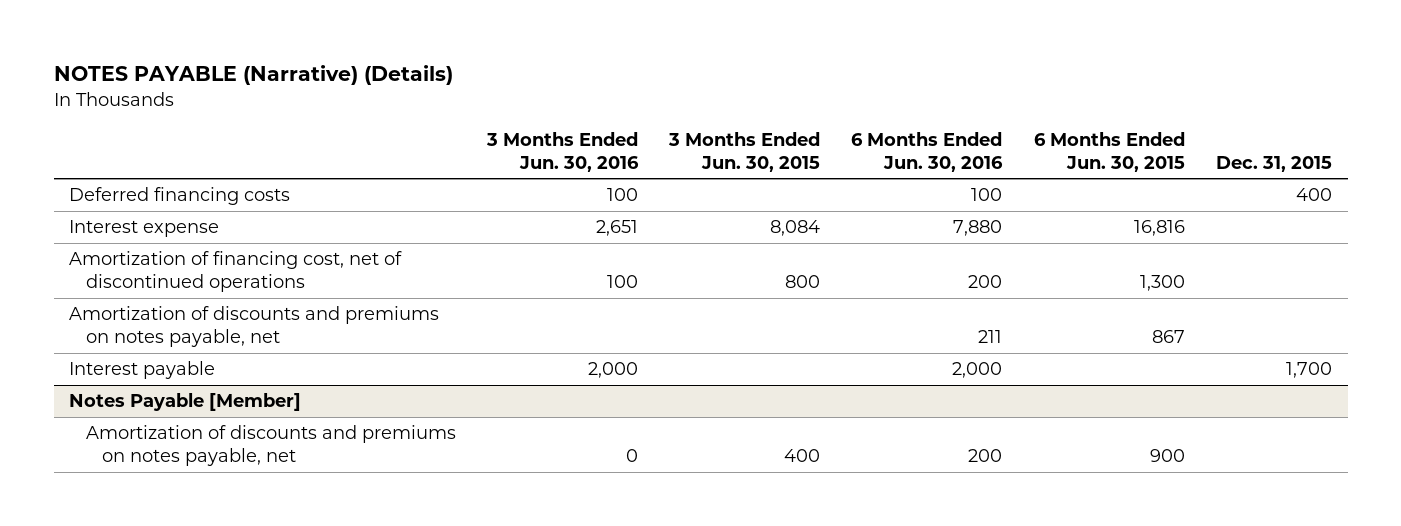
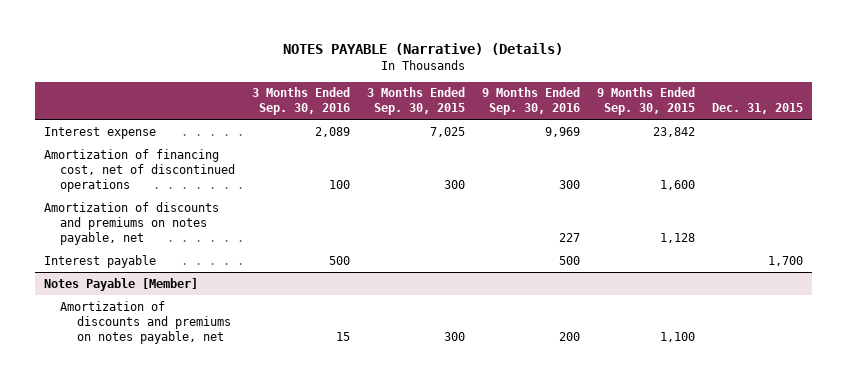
[485,131,639,172] 3 Months Ended Jun. 30, 2016 -> none
[668,131,821,172] 3 Months Ended Jun. 30, 2015 -> none
[851,131,1004,172] 6 Months Ended Jun. 30, 2016 -> none
[1033,131,1185,172] 6 Months Ended Jun. 30, 2015 -> none
none -> [252,87,351,116] 3 Months Ended Sep. 30, 2016
none -> [367,87,466,116] 3 Months Ended Sep. 30, 2015
none -> [482,87,581,116] 9 Months Ended Sep. 30, 2016
none -> [597,87,696,116] 9 Months Ended Sep. 30, 2015
[69,187,291,206] Deferred financing costs -> none

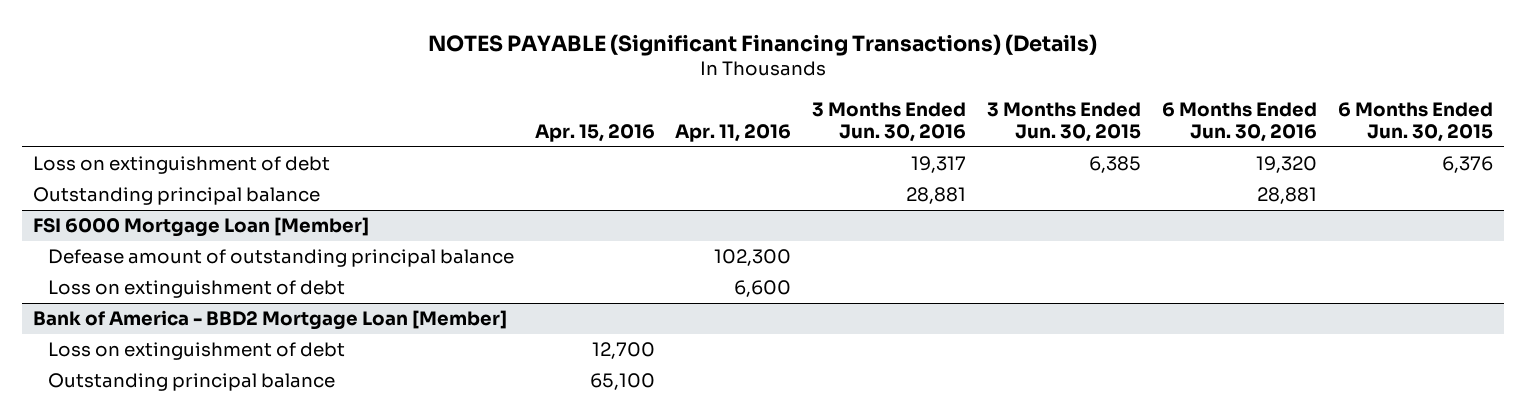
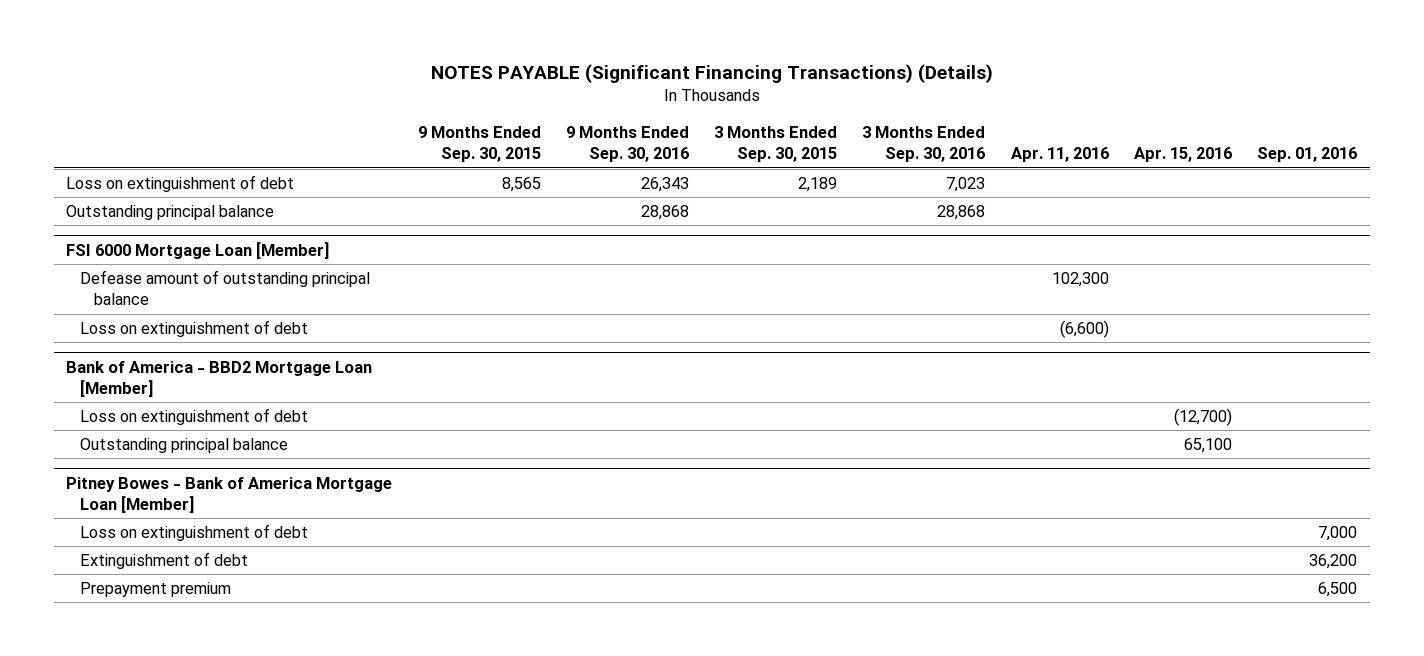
[812,102,967,143] 3 Months Ended Jun. 30, 2016 -> none
[987,102,1142,143] 3 Months Ended Jun. 30, 2015 -> none
[1162,102,1318,143] 6 Months Ended Jun. 30, 2016 -> none
[1338,102,1494,143] 6 Months Ended Jun. 30, 2015 -> none
none -> [417,125,541,163] 9 Months Ended Sep. 30, 2015
none -> [565,125,689,163] 9 Months Ended Sep. 30, 2016
none -> [714,125,838,163] 3 Months Ended Sep. 30, 2015
none -> [862,125,986,163] 3 Months Ended Sep. 30, 2016
none -> [1257,147,1358,163] Sep. 01, 2016
[734,280,792,298] 6,600 -> [1059,320,1109,339] (6,600)
[591,342,655,360] 12,700 -> [1173,408,1232,427] (12,700)
none -> [66,476,393,513] Pitney Bowes - Bank of America Mortgage Loan [Member]
none -> [80,524,309,542] Loss on extinguishment of debt
none -> [80,552,249,570] Extinguishment of debt
none -> [80,582,232,598] Prepayment premium

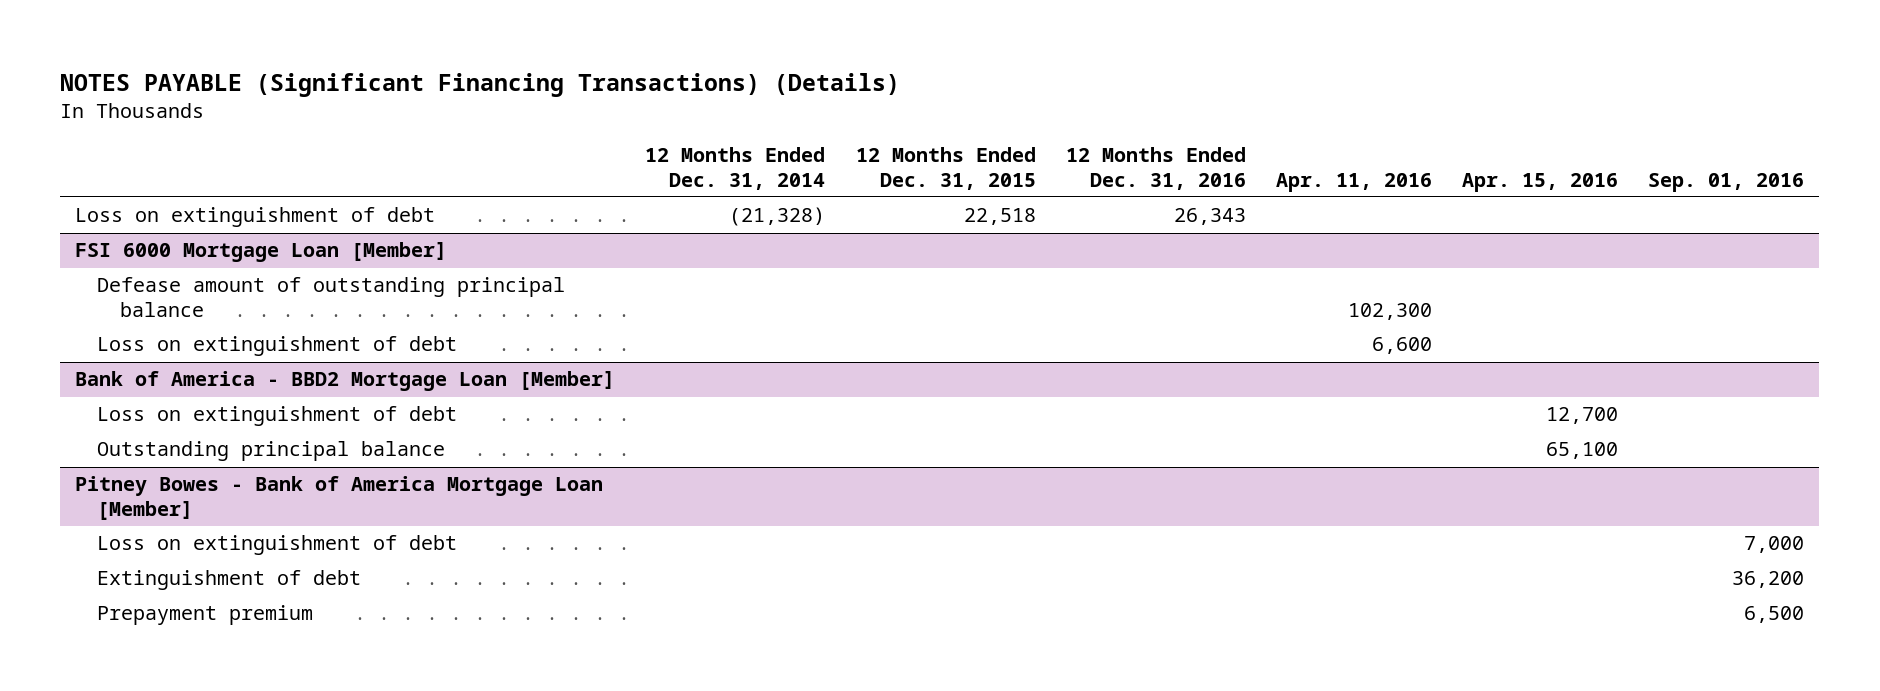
[417,125,541,163] 9 Months Ended Sep. 30, 2015 -> none
[565,125,689,163] 9 Months Ended Sep. 30, 2016 -> none
[714,125,838,163] 3 Months Ended Sep. 30, 2015 -> none
[862,125,986,163] 3 Months Ended Sep. 30, 2016 -> none
none -> [645,147,826,190] 12 Months Ended Dec. 31, 2014
none -> [855,147,1036,190] 12 Months Ended Dec. 31, 2015
none -> [1065,147,1246,190] 12 Months Ended Dec. 31, 2016
[66,205,275,221] Outstanding principal balance -> none
[1059,320,1109,339] (6,600) -> [1371,337,1432,355] 6,600
[1173,408,1232,427] (12,700) -> [1546,407,1619,425] 12,700

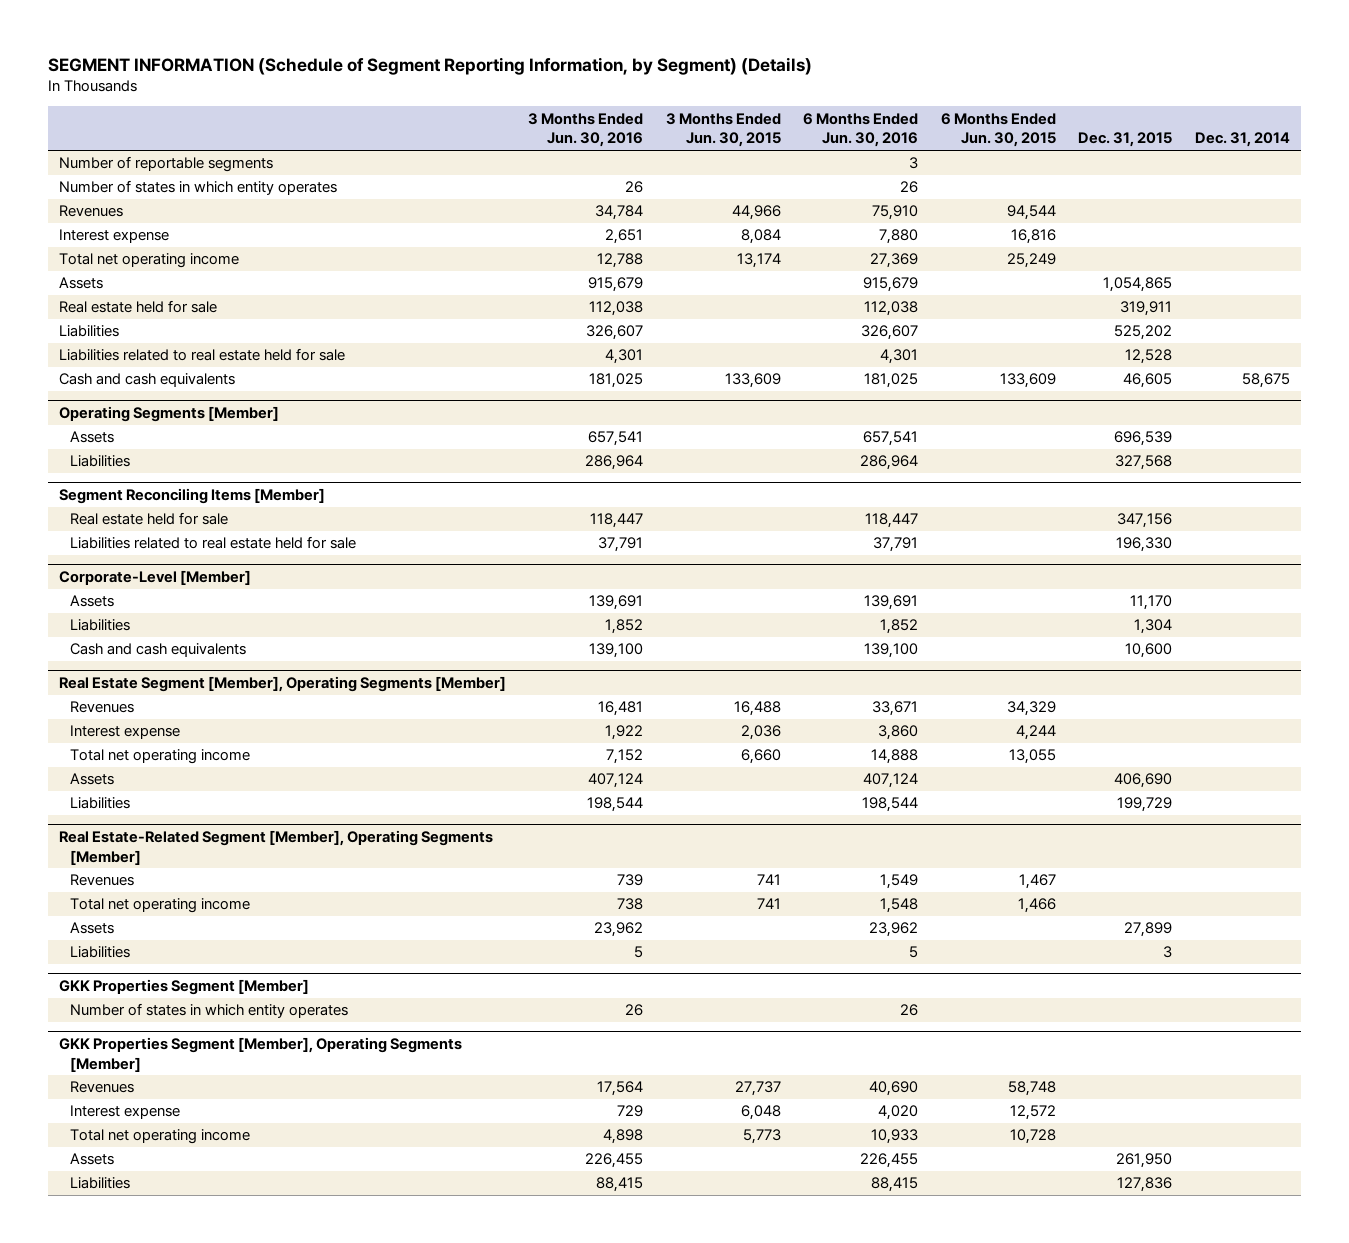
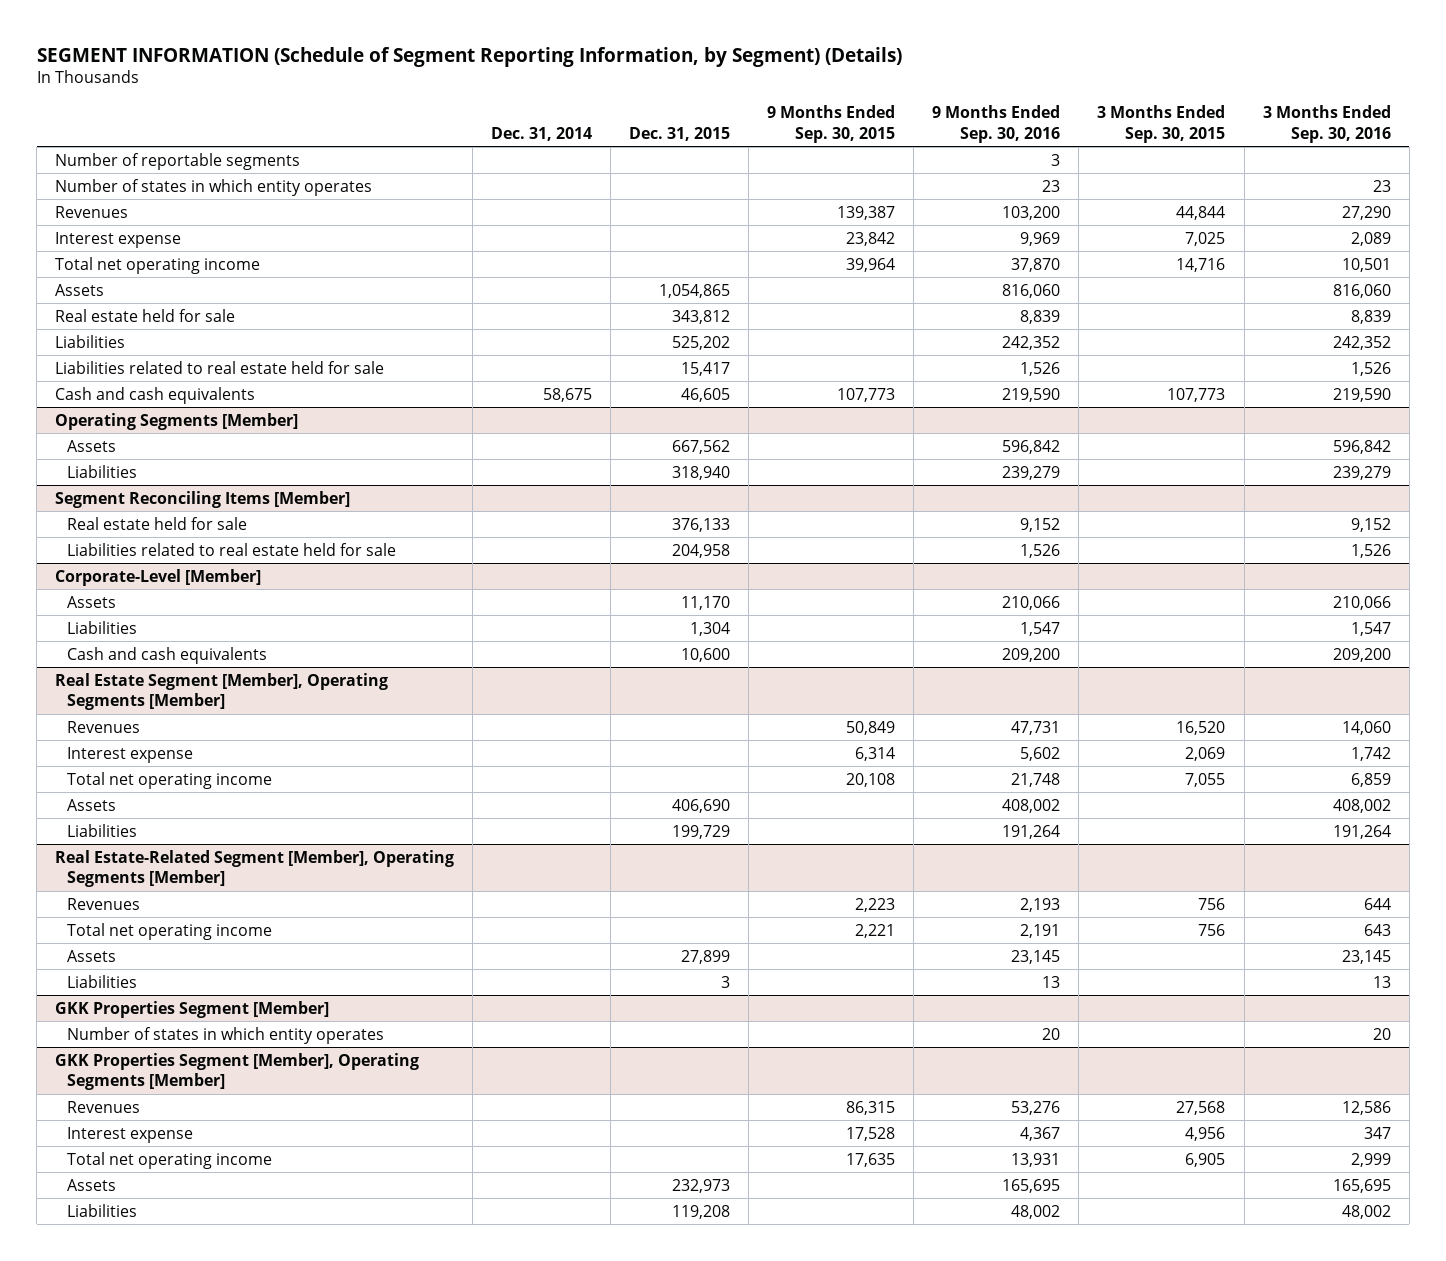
[528,112,644,148] 3 Months Ended Jun. 30, 2016 -> none
[665,112,781,148] 3 Months Ended Jun. 30, 2015 -> none
[803,112,919,148] 6 Months Ended Jun. 30, 2016 -> none
[940,112,1056,148] 6 Months Ended Jun. 30, 2015 -> none
none -> [767,105,896,143] 9 Months Ended Sep. 30, 2015
none -> [932,105,1061,143] 9 Months Ended Sep. 30, 2016
none -> [1097,105,1226,143] 3 Months Ended Sep. 30, 2015
none -> [1262,105,1391,143] 3 Months Ended Sep. 30, 2016
[1120,301,1173,317] 319,911 -> [672,309,731,324] 343,812
[1125,349,1173,365] 12,528 -> [681,361,731,376] 15,417
[1114,431,1173,447] 696,539 -> [672,439,731,454] 667,562
[1115,455,1173,471] 327,568 -> [672,465,731,480] 318,940
[1117,513,1173,529] 347,156 -> [672,517,731,532] 376,133
[1116,537,1173,553] 196,330 -> [672,543,731,558] 204,958
[1116,1153,1173,1169] 261,950 -> [672,1178,731,1193] 232,973
[1117,1177,1173,1193] 127,836 -> [672,1204,731,1219] 119,208

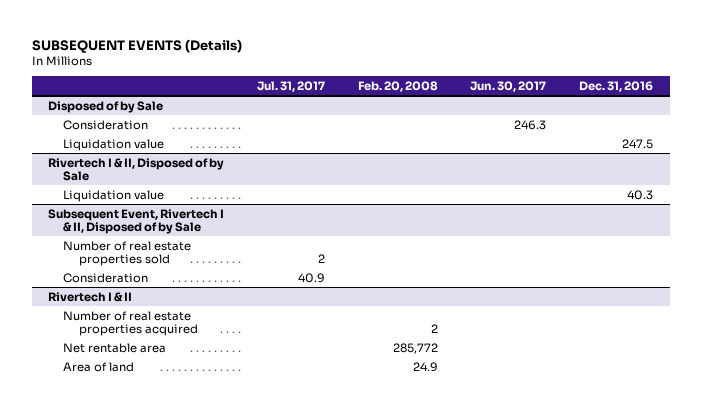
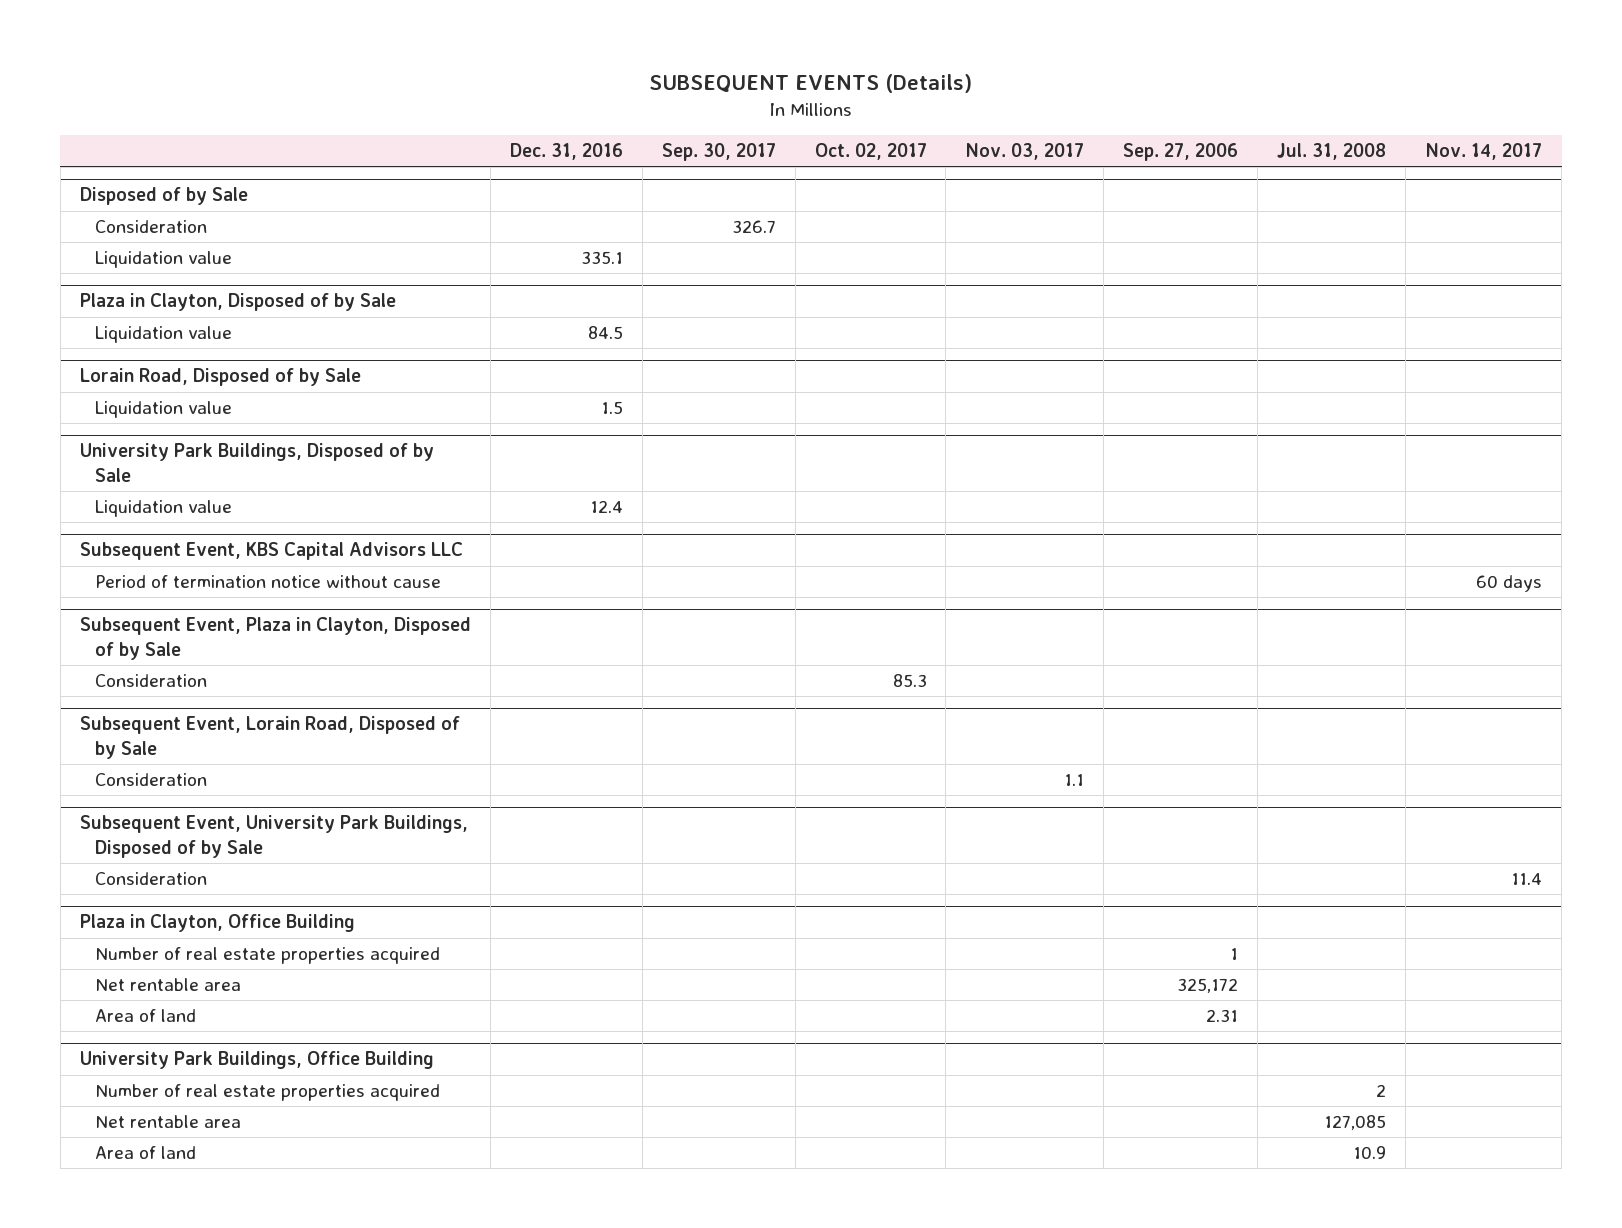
[256,80,325,92] Jul. 31, 2017 -> none
[357,80,438,92] Feb. 20, 2008 -> none
[470,80,547,92] Jun. 30, 2017 -> none
none -> [661,142,776,161] Sep. 30, 2017
none -> [814,142,927,160] Oct. 02, 2017
none -> [965,142,1085,160] Nov. 03, 2017
none -> [1123,142,1239,161] Sep. 27, 2006
none -> [1277,142,1387,160] Jul. 31, 2008
none -> [1425,142,1543,160] Nov. 14, 2017
[48,157,225,182] Rivertech I & II, Disposed of by Sale -> none
[63,189,165,202] Liquidation value -> none
[63,240,192,267] Number of real estate properties sold -> none
[622,138,654,149] 247.5 -> [580,251,623,265] 335.1
none -> [79,293,396,312] Plaza in Clayton, Disposed of by Sale
none -> [95,326,233,344] Liquidation value
none -> [79,368,361,387] Lorain Road, Disposed of by Sale
none -> [95,401,233,419] Liquidation value
none -> [79,443,434,482] University Park Buildings, Disposed of by Sale
none -> [95,500,233,518] Liquidation value
none -> [79,542,463,561] Subsequent Event, KBS Capital Advisors LLC
none -> [95,575,442,589] Period of termination notice without cause
none -> [79,617,471,660] Subsequent Event, Plaza in Clayton, Disposed of by Sale
none -> [95,674,208,688] Consideration
[48,208,225,235] Subsequent Event, Rivertech I & II, Disposed of by Sale -> [79,716,460,759] Subsequent Event, Lorain Road, Disposed of by Sale
[48,291,133,302] Rivertech I & II -> none
[63,310,198,337] Number of real estate properties acquired -> none
[63,342,167,353] Net rentable area -> none
[63,361,135,372] Area of land -> none
none -> [79,815,468,858] Subsequent Event, University Park Buildings, Disposed of by Sale
none -> [95,872,208,886] Consideration
none -> [79,914,355,933] Plaza in Clayton, Office Building
none -> [95,947,441,965] Number of real estate properties acquired
none -> [95,978,242,992] Net rentable area
none -> [95,1009,197,1023] Area of land
none -> [79,1051,434,1070] University Park Buildings, Office Building
none -> [95,1084,441,1102] Number of real estate properties acquired
none -> [95,1115,242,1129] Net rentable area
none -> [95,1146,197,1160] Area of land

